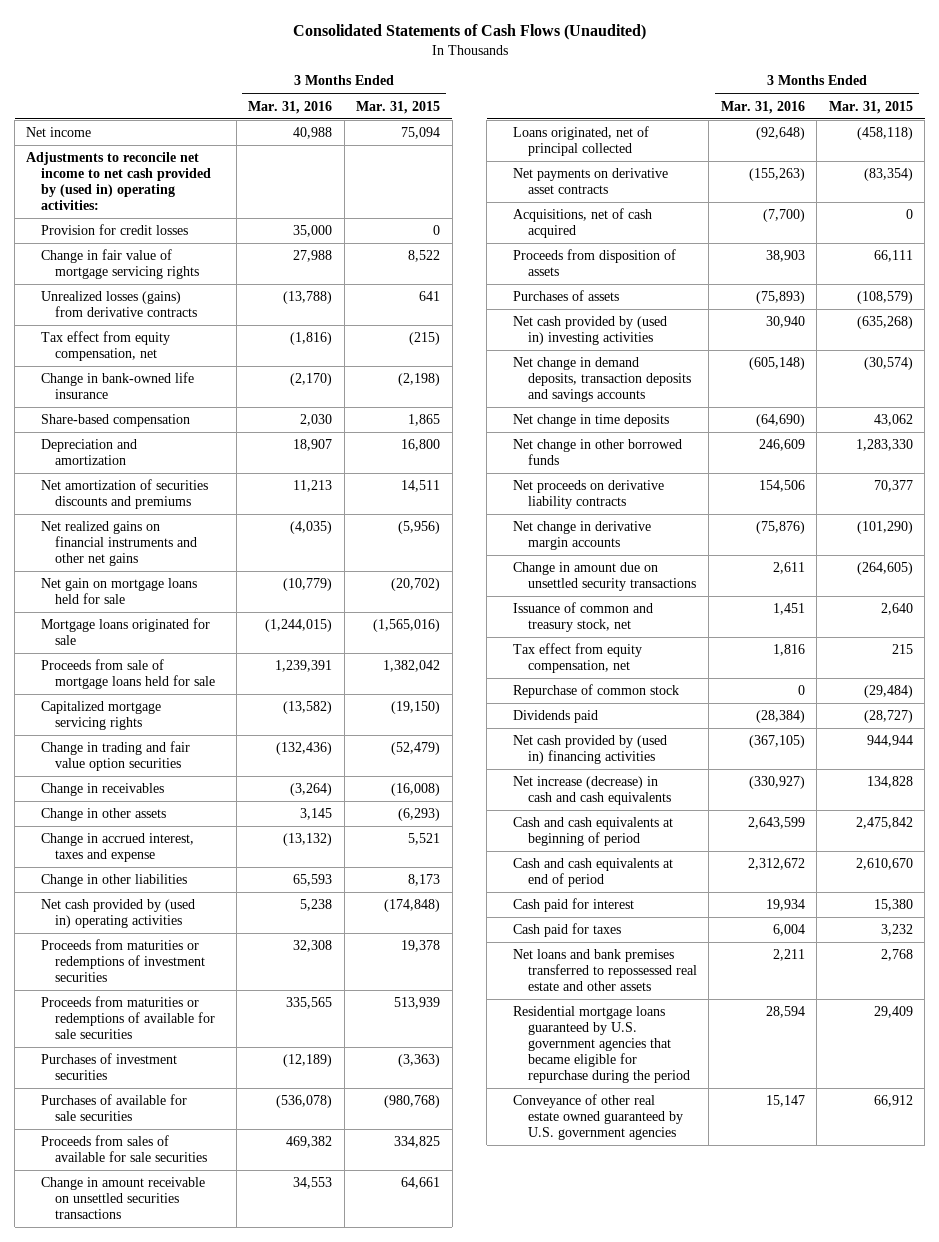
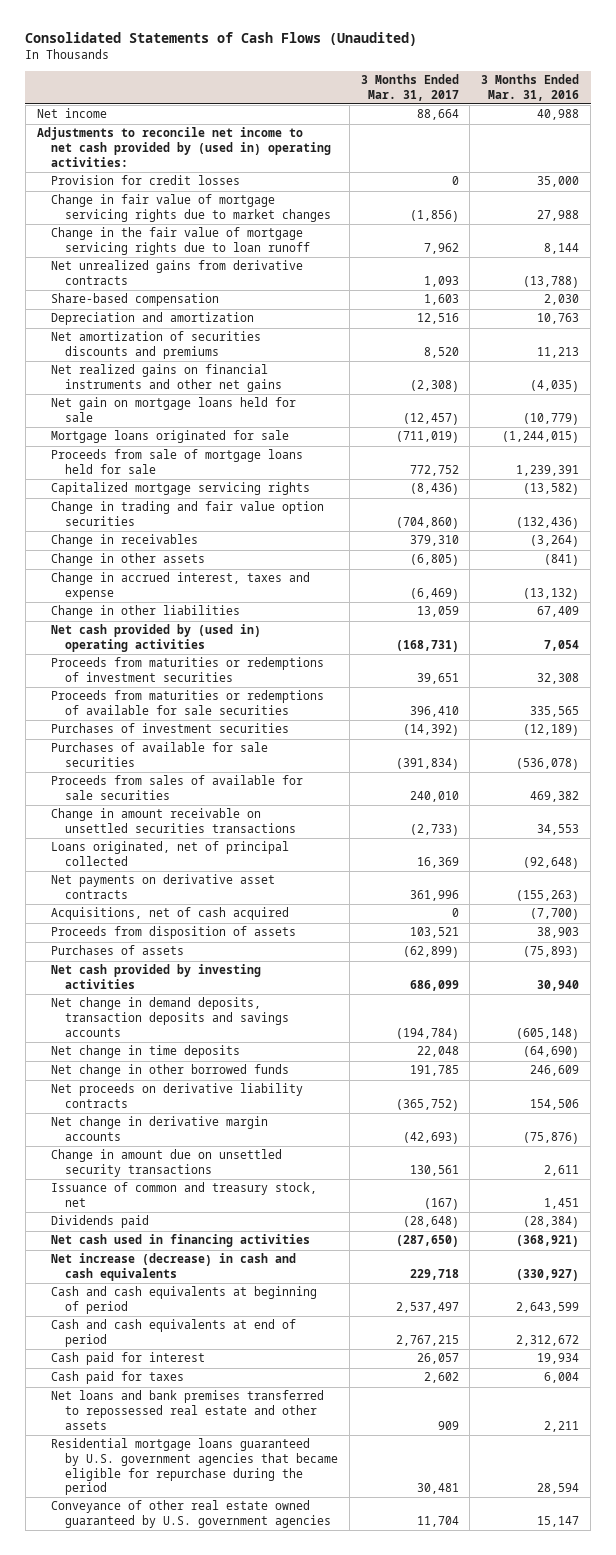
[356,100,441,114] Mar. 31, 2015 -> none
none -> [360,74,459,101] 3 Months Ended Mar. 31, 2017
[40,331,170,362] Tax effect from equity compensation, net -> none
[40,372,194,400] Change in bank-owned life insurance -> none
[40,249,200,280] Change in fair value of mortgage servicing rights -> [50,194,331,223] Change in fair value of mortgage servicing rights due to market changes
none -> [50,227,310,256] Change in the fair value of mortgage servicing rights due to loan runoff
[40,291,198,318] Unrealized losses (gains) from derivative contracts -> [50,260,303,286] Net unrealized gains from derivative contracts
[293,439,333,452] 18,907 -> [537,313,580,325] 10,763
[300,808,333,821] 3,145 -> [544,554,580,567] (841)
[293,874,333,887] 65,593 -> [537,606,580,618] 67,409
[300,899,333,912] 5,238 -> [544,640,580,652] 7,054
[513,316,668,346] Net cash provided by (used in) investing activities -> [50,964,261,990] Net cash provided by investing activities
[513,643,643,674] Tax effect from equity compensation, net -> none
[513,684,680,699] Repurchase of common stock -> none
[513,735,668,765] Net cash provided by (used in) financing activities -> [50,1234,310,1248] Net cash used in financing activities
[748,735,805,749] (367,105) -> [516,1235,580,1248] (368,921)

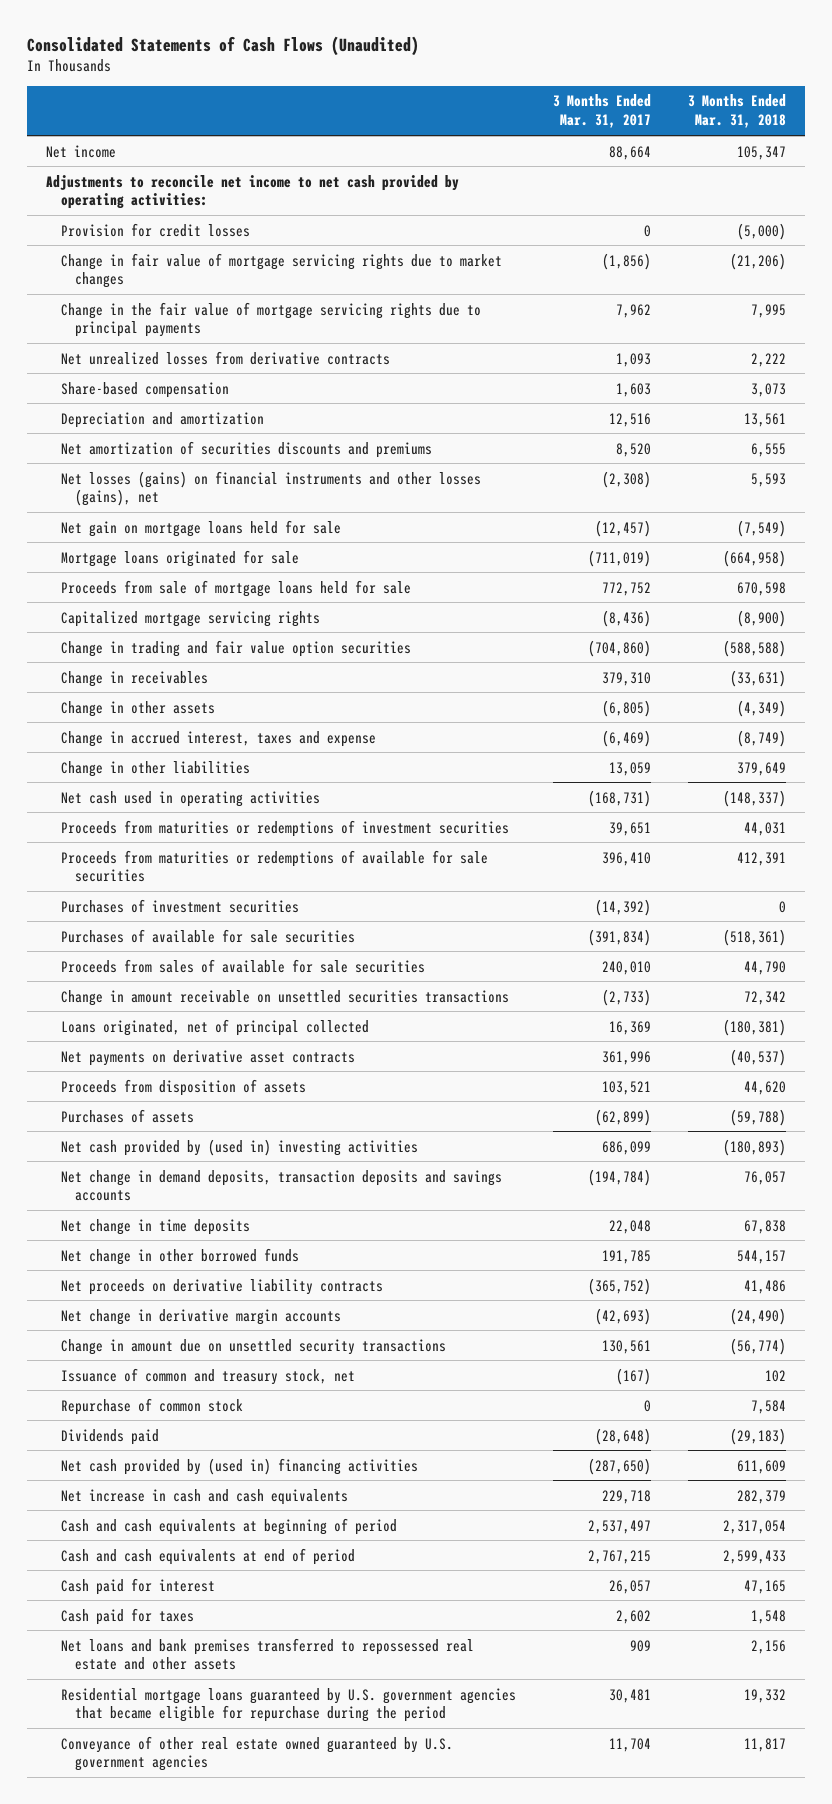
[481,74,580,101] 3 Months Ended Mar. 31, 2016 -> none
none -> [687,94,786,129] 3 Months Ended Mar. 31, 2018
[36,127,331,167] Adjustments to reconcile net income to net cash provided by (used in) operating activities: -> [45,174,459,210] Adjustments to reconcile net income to net cash provided by operating activities:
[50,227,310,256] Change in the fair value of mortgage servicing rights due to loan runoff -> [60,301,481,338] Change in the fair value of mortgage servicing rights due to principal payments
[50,260,303,286] Net unrealized gains from derivative contracts -> [60,350,390,365] Net unrealized losses from derivative contracts
[50,364,282,393] Net realized gains on financial instruments and other net gains -> [60,470,481,507] Net losses (gains) on financial instruments and other losses (gains), net
[50,624,261,653] Net cash provided by (used in) operating activities -> [60,790,320,807] Net cash used in operating activities
[50,907,289,921] Acquisitions, net of cash acquired -> none
[50,964,261,990] Net cash provided by investing activities -> [60,1138,418,1156] Net cash provided by (used in) investing activities
none -> [60,1397,243,1415] Repurchase of common stock
[50,1234,310,1248] Net cash used in financing activities -> [60,1457,418,1475] Net cash provided by (used in) financing activities
[50,1253,296,1282] Net increase (decrease) in cash and cash equivalents -> [60,1488,348,1505] Net increase in cash and cash equivalents

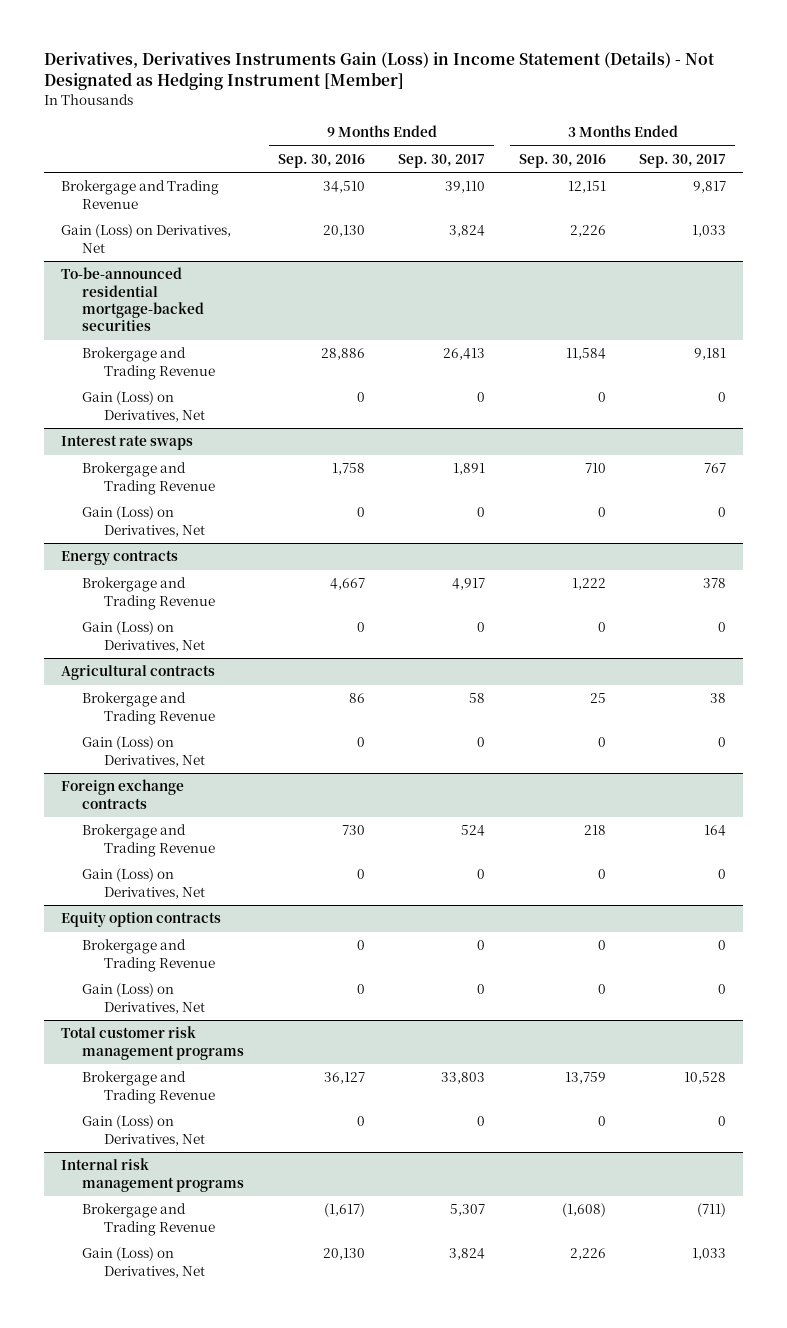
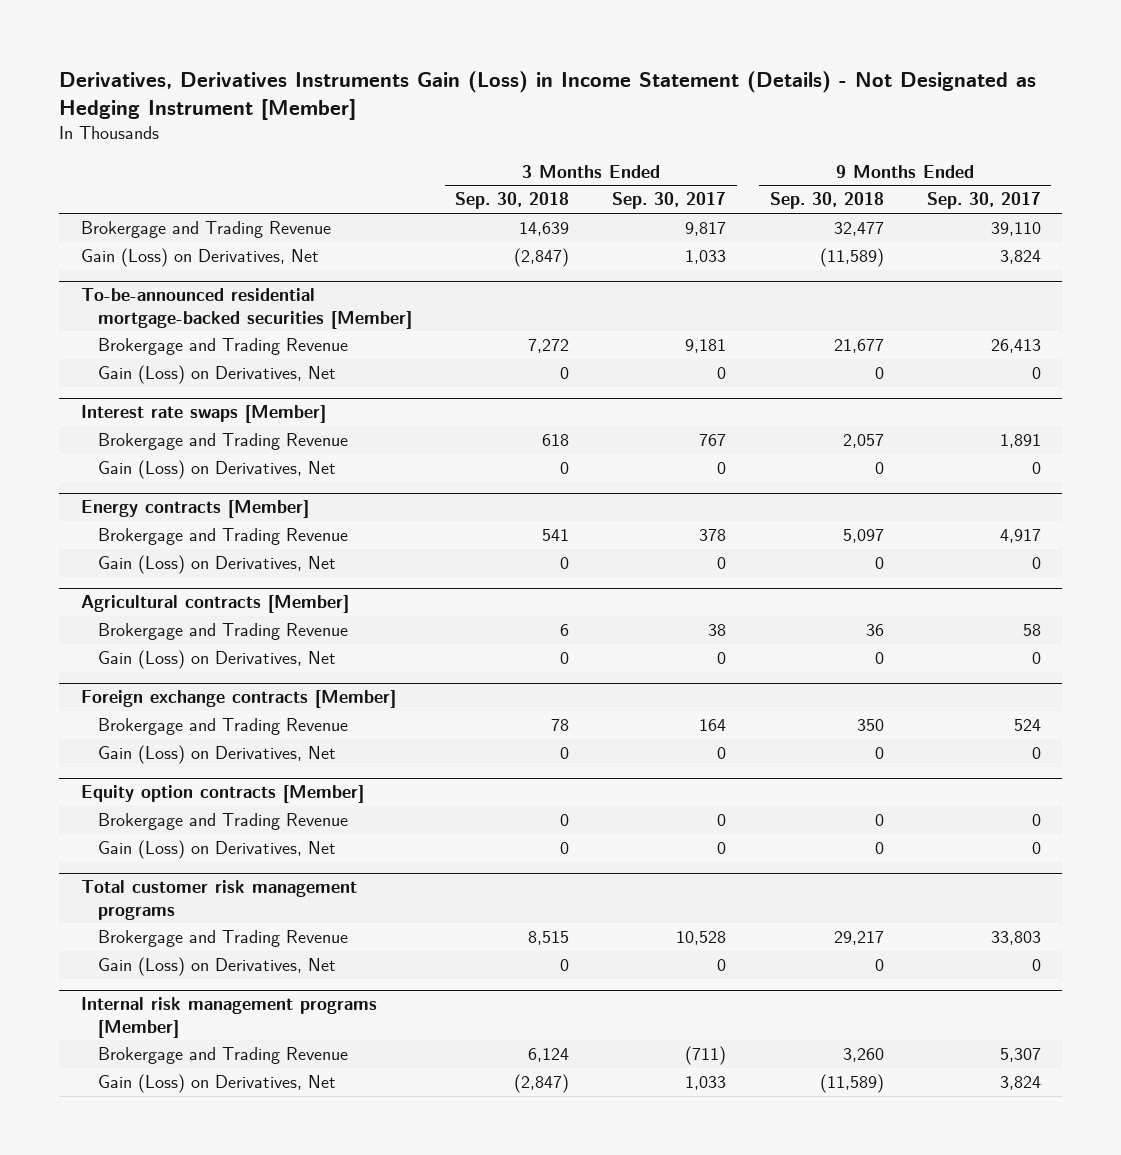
[277,153,365,168] Sep. 30, 2016 -> none
[518,153,606,168] Sep. 30, 2016 -> none
none -> [455,192,570,210] Sep. 30, 2018
none -> [769,192,884,210] Sep. 30, 2018
[61,267,205,331] To-be-announced residential mortgage-backed securities -> [80,288,413,329] To-be-announced residential mortgage-backed securities [Member]
[61,435,194,451] Interest rate swaps -> [80,405,326,424] Interest rate swaps [Member]
[61,550,179,566] Energy contracts -> [80,500,309,519] Energy contracts [Member]
[61,665,216,681] Agricultural contracts -> [80,595,349,614] Agricultural contracts [Member]
[61,779,185,809] Foreign exchange contracts -> [80,690,396,709] Foreign exchange contracts [Member]
[61,912,222,928] Equity option contracts -> [80,785,364,804] Equity option contracts [Member]
[61,1158,245,1192] Internal risk management programs -> [80,997,377,1038] Internal risk management programs [Member]

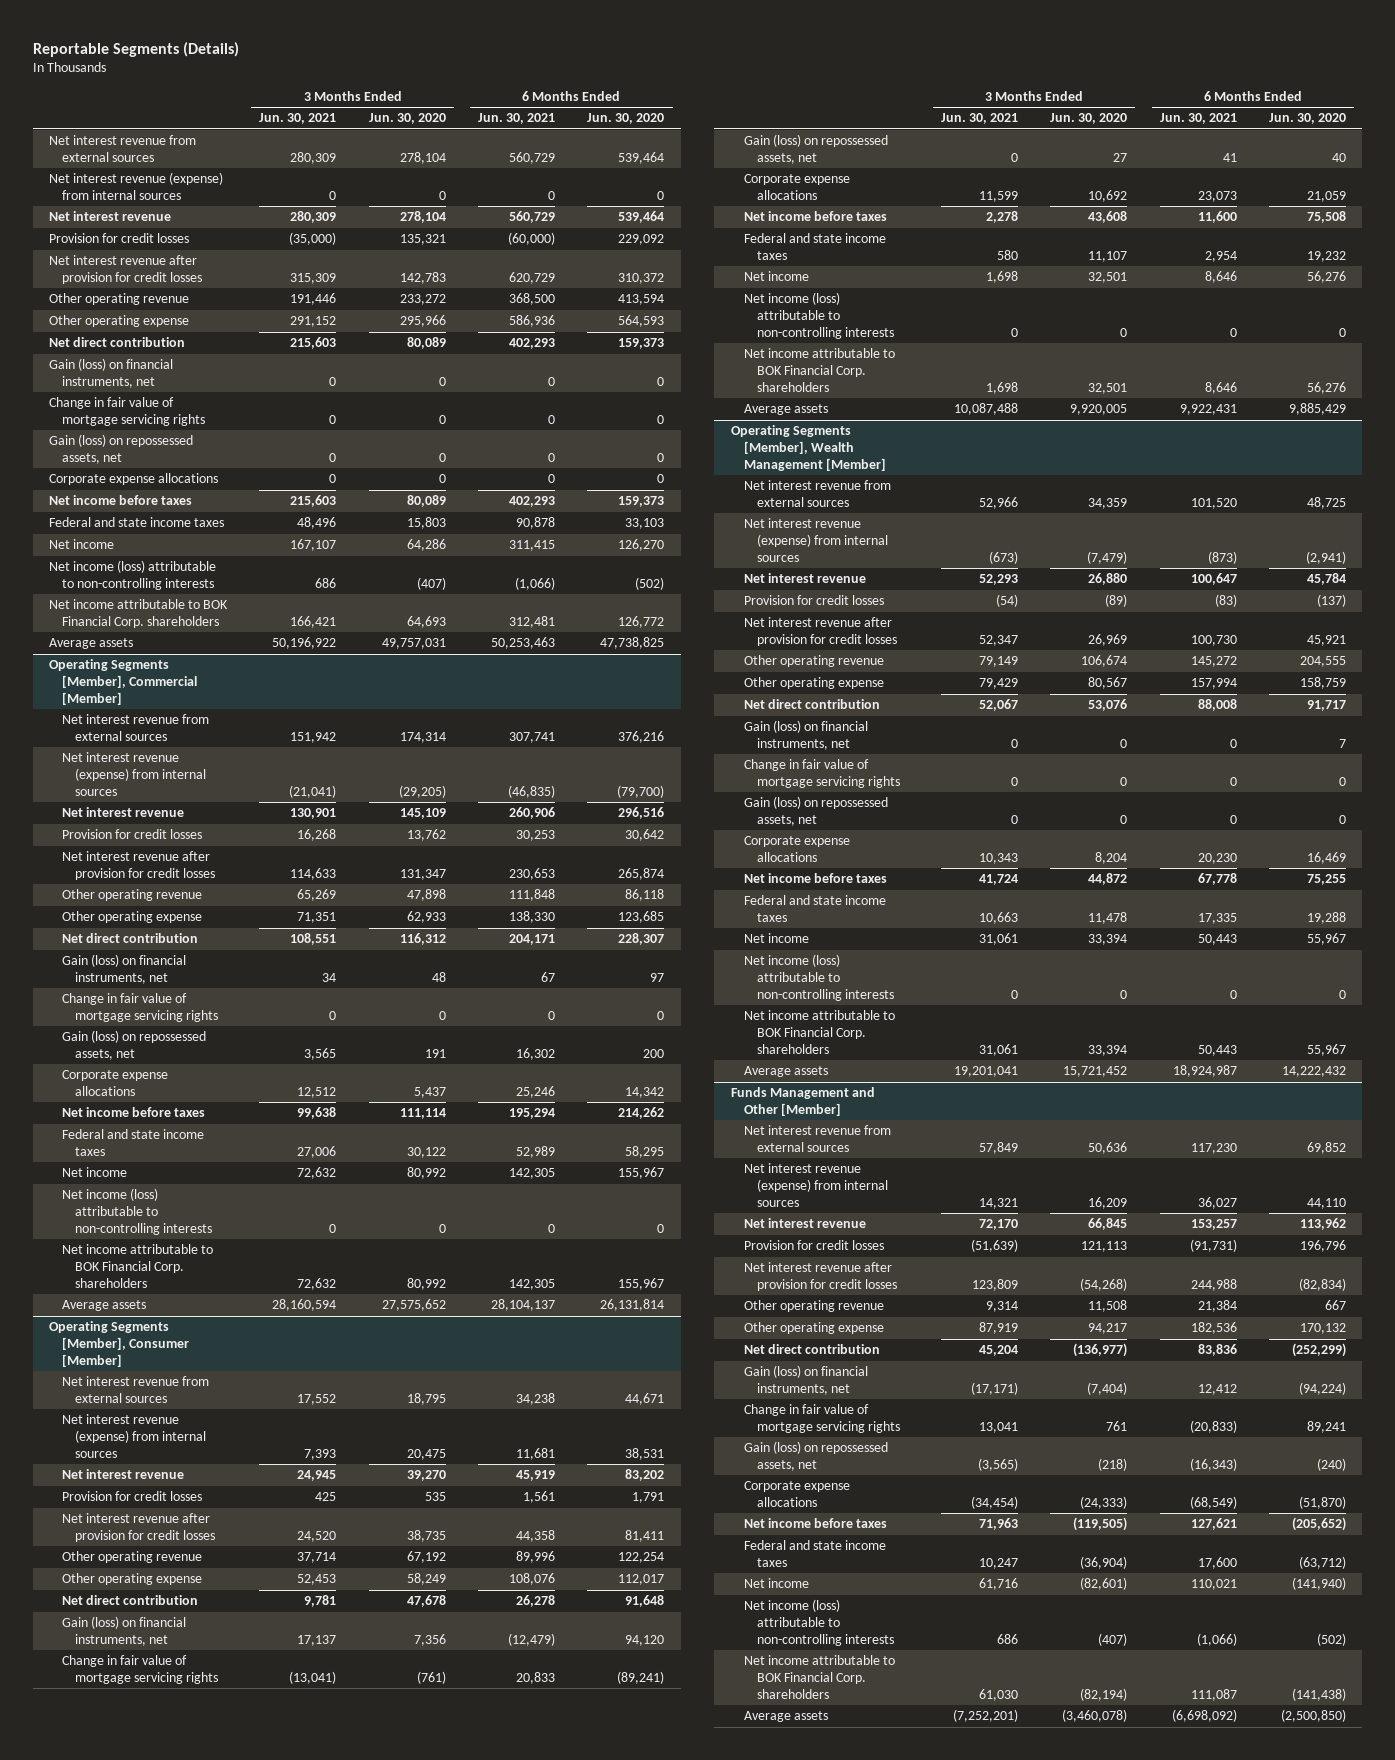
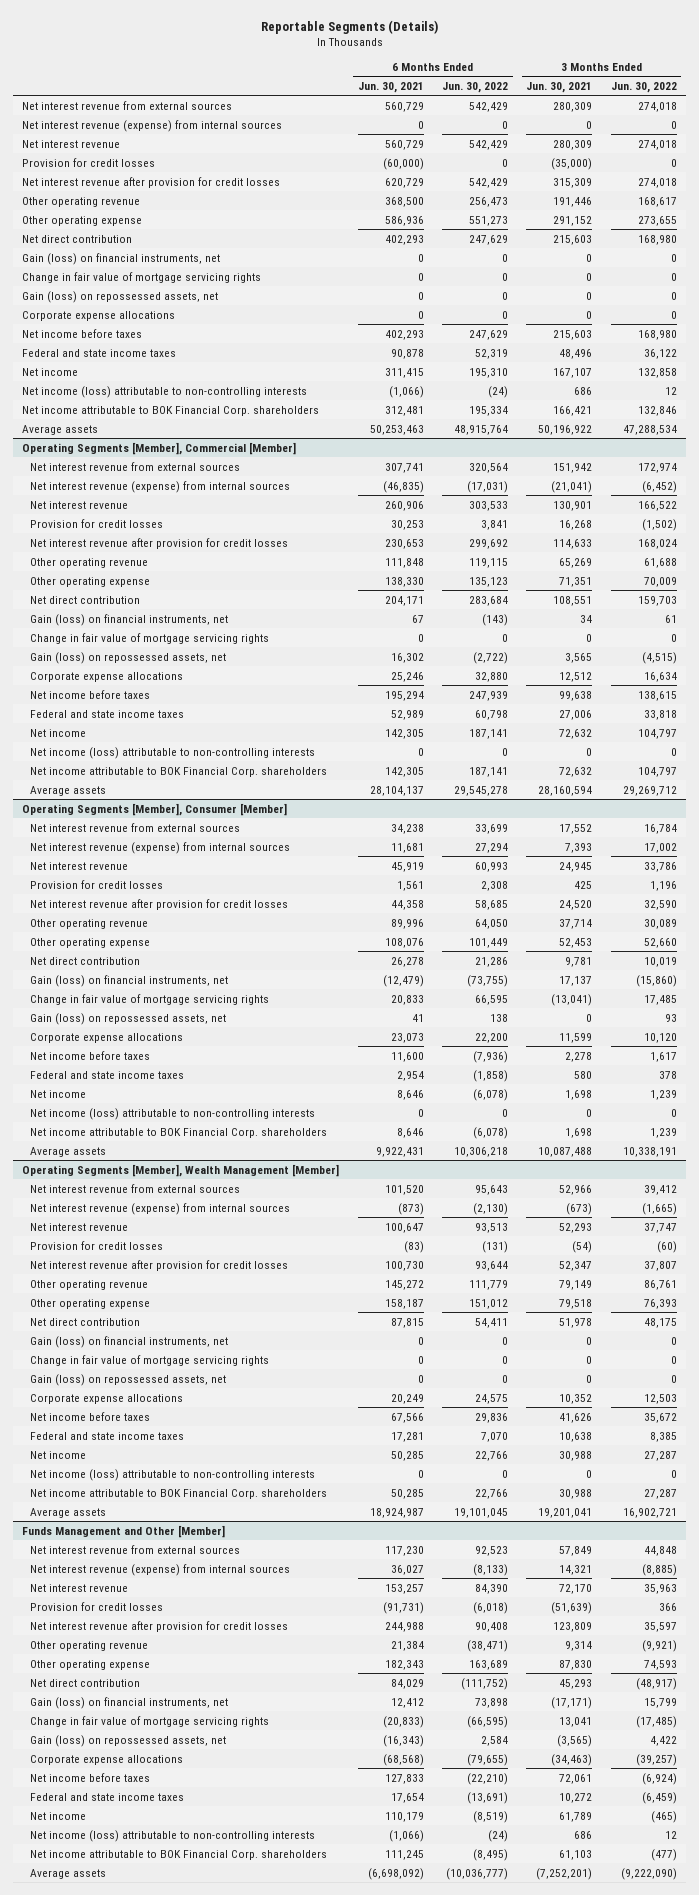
[368,113,446,125] Jun. 30, 2020 -> none
[587,113,665,125] Jun. 30, 2020 -> none
none -> [442,81,509,93] Jun. 30, 2022
none -> [610,81,677,93] Jun. 30, 2022
[978,678,1018,690] 79,429 -> [559,1298,593,1309] 79,518
[1190,678,1237,690] 157,994 -> [384,1298,424,1309] 158,187
[978,699,1018,712] 52,067 -> [559,1317,593,1328] 51,978
[1197,699,1237,712] 88,008 -> [390,1317,424,1328] 87,815
[978,853,1018,865] 10,343 -> [559,1393,593,1404] 10,352
[1197,853,1237,865] 20,230 -> [390,1393,424,1404] 20,249
[978,874,1018,886] 41,724 -> [559,1412,593,1423] 41,626
[1197,873,1237,886] 67,778 -> [390,1412,424,1423] 67,566
[978,912,1018,925] 10,663 -> [559,1431,593,1442] 10,638
[1197,913,1237,925] 17,335 -> [390,1431,424,1442] 17,281
[978,933,1018,946] 31,061 -> [559,1450,593,1461] 30,988
[1197,934,1237,946] 50,443 -> [390,1450,424,1461] 50,285
[978,1044,1018,1057] 31,061 -> [559,1488,593,1499] 30,988
[1197,1045,1237,1057] 50,443 -> [390,1488,424,1499] 50,285
[978,1322,1018,1335] 87,919 -> [559,1659,593,1670] 87,830
[1190,1322,1237,1335] 182,536 -> [384,1659,424,1670] 182,343
[978,1345,1018,1357] 45,204 -> [559,1678,593,1689] 45,293
[1197,1344,1237,1357] 83,836 -> [390,1678,424,1689] 84,029
[970,1496,1018,1510] (34,454) -> [551,1753,593,1766] (34,463)
[1189,1496,1237,1510] (68,549) -> [382,1753,424,1766] (68,568)
[978,1518,1018,1531] 71,963 -> [559,1773,593,1784] 72,061
[1190,1518,1237,1531] 127,621 -> [384,1773,424,1784] 127,833
[978,1558,1018,1570] 10,247 -> [559,1792,593,1803] 10,272
[1197,1557,1237,1570] 17,600 -> [390,1792,424,1803] 17,654
[978,1578,1018,1591] 61,716 -> [559,1811,593,1822] 61,789
[1190,1579,1237,1591] 110,021 -> [384,1811,424,1822] 110,179
[978,1689,1018,1702] 61,030 -> [559,1849,593,1860] 61,103
[1190,1689,1237,1702] 111,087 -> [384,1849,424,1860] 111,245

